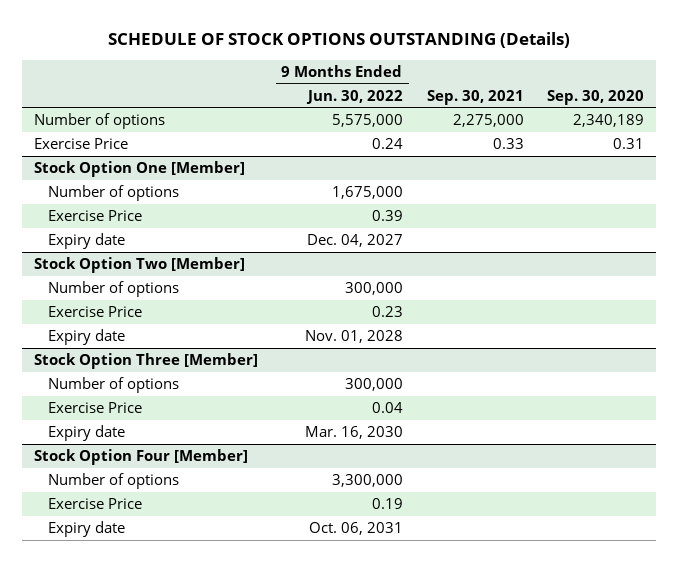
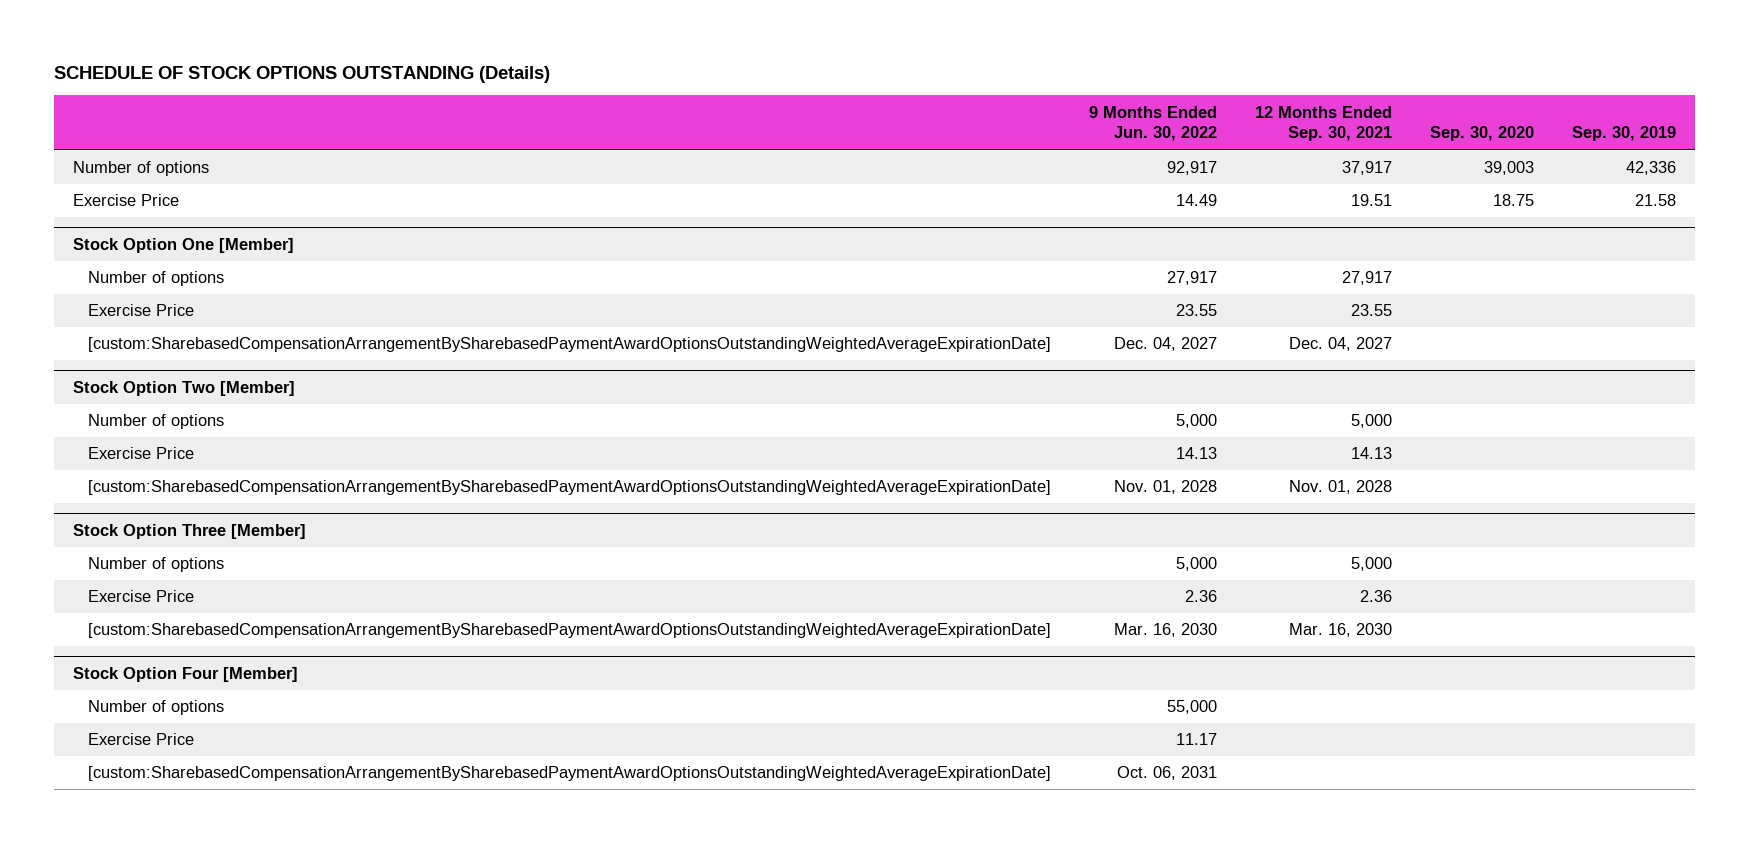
[426,89,524,105] Sep. 30, 2021 -> none
none -> [1255,105,1393,142] 12 Months Ended Sep. 30, 2021
none -> [1572,126,1677,142] Sep. 30, 2019
[331,114,403,128] 5,575,000 -> [1167,161,1218,176] 92,917
[573,114,645,128] 2,340,189 -> [1484,161,1535,176] 39,003
[371,138,403,150] 0.24 -> [1176,194,1218,207] 14.49
[613,138,645,150] 0.31 -> [1493,194,1535,207] 18.75
[331,186,403,200] 1,675,000 -> [1167,271,1218,286] 27,917
[371,210,403,222] 0.39 -> [1176,304,1218,317] 23.55
[47,233,125,250] Expiry date -> [88,337,1052,353] [custom:SharebasedCompensationArrangementBySharebasedPaymentAwardOptionsOutstandingWeightedAverageExpirationDate]
[344,282,403,296] 300,000 -> [1176,414,1218,429] 5,000
[371,306,403,318] 0.23 -> [1176,447,1218,460] 14.13
[47,329,125,346] Expiry date -> [88,480,1052,496] [custom:SharebasedCompensationArrangementBySharebasedPaymentAwardOptionsOutstandingWeightedAverageExpirationDate]
[344,378,403,392] 300,000 -> [1176,557,1218,572] 5,000
[371,402,403,414] 0.04 -> [1185,590,1218,603] 2.36
[47,425,125,442] Expiry date -> [88,623,1052,639] [custom:SharebasedCompensationArrangementBySharebasedPaymentAwardOptionsOutstandingWeightedAverageExpirationDate]
[331,474,403,488] 3,300,000 -> [1167,700,1218,715] 55,000
[371,498,403,510] 0.19 -> [1176,733,1218,746] 11.17
[47,521,125,538] Expiry date -> [88,766,1052,782] [custom:SharebasedCompensationArrangementBySharebasedPaymentAwardOptionsOutstandingWeightedAverageExpirationDate]

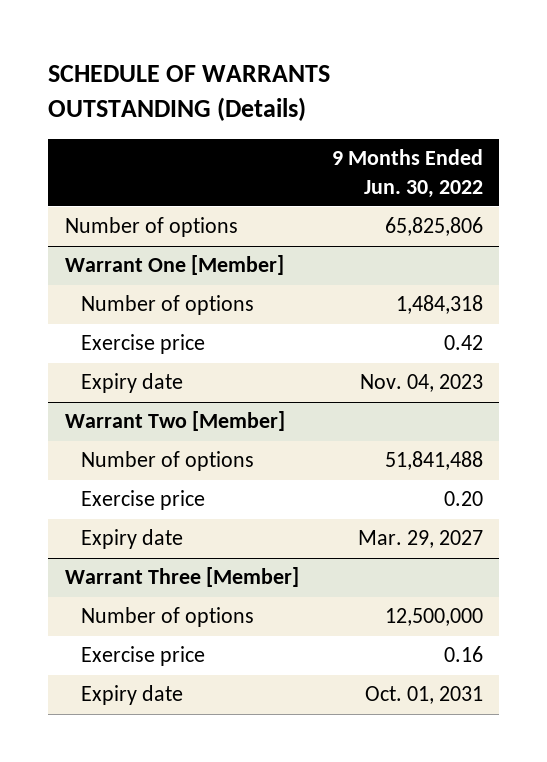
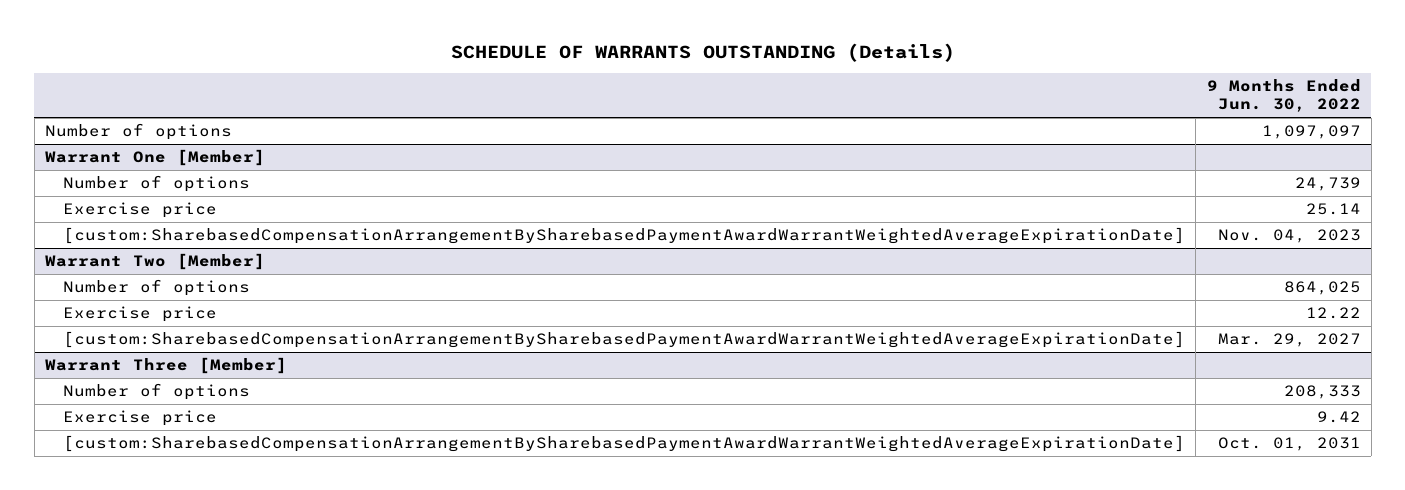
[384,217,483,237] 65,825,806 -> [1261,125,1361,140] 1,097,097
[395,295,483,315] 1,484,318 -> [1294,177,1361,192] 24,739
[443,335,483,351] 0.42 -> [1305,203,1361,216] 25.14
[80,373,183,394] Expiry date -> [63,227,1186,245] [custom:SharebasedCompensationArrangementBySharebasedPaymentAwardWarrantWeightedAverageExpirationDate]
[384,451,483,471] 51,841,488 -> [1283,281,1361,296] 864,025
[443,491,483,507] 0.20 -> [1305,307,1361,320] 12.22
[80,529,183,550] Expiry date -> [63,331,1186,349] [custom:SharebasedCompensationArrangementBySharebasedPaymentAwardWarrantWeightedAverageExpirationDate]
[384,608,483,627] 12,500,000 -> [1283,385,1361,400] 208,333
[443,646,483,663] 0.16 -> [1316,411,1361,424] 9.42
[80,685,183,706] Expiry date -> [63,435,1186,453] [custom:SharebasedCompensationArrangementBySharebasedPaymentAwardWarrantWeightedAverageExpirationDate]

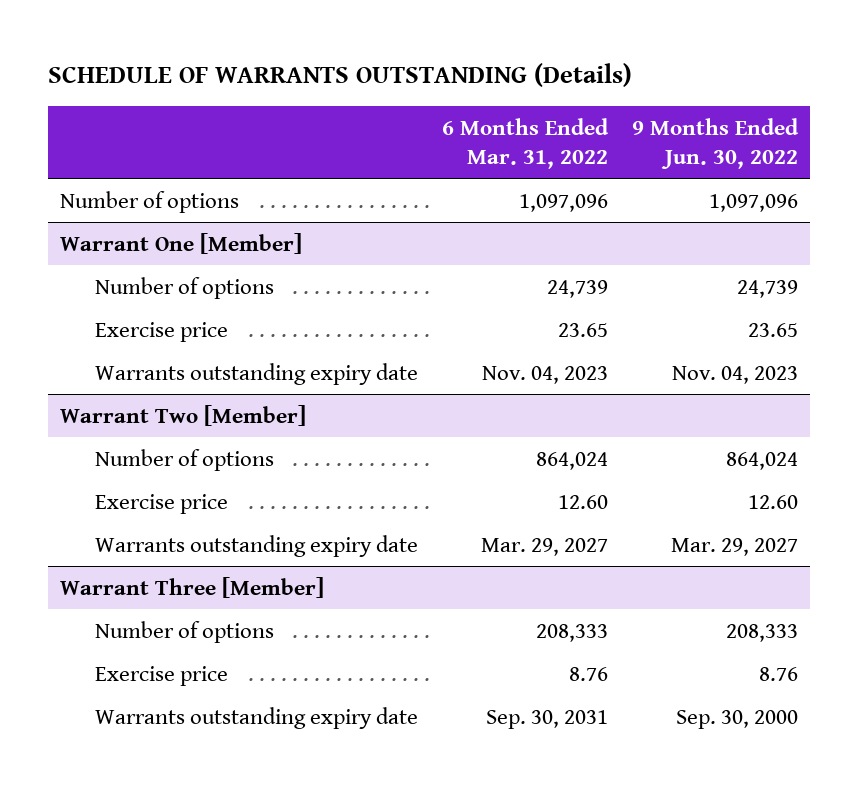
none -> [441,117,609,169] 6 Months Ended Mar. 31, 2022
[1261,125,1361,140] 1,097,097 -> [708,193,798,212] 1,097,096
[1305,203,1361,216] 25.14 -> [747,322,798,337] 23.65
[63,227,1186,245] [custom:SharebasedCompensationArrangementBySharebasedPaymentAwardWarrantWeightedAverageExpirationDate] -> [94,362,418,385] Warrants outstanding expiry date
[1283,281,1361,296] 864,025 -> [725,451,798,470] 864,024
[1305,307,1361,320] 12.22 -> [747,494,798,509] 12.60
[63,331,1186,349] [custom:SharebasedCompensationArrangementBySharebasedPaymentAwardWarrantWeightedAverageExpirationDate] -> [94,534,418,557] Warrants outstanding expiry date
[63,435,1186,453] [custom:SharebasedCompensationArrangementBySharebasedPaymentAwardWarrantWeightedAverageExpirationDate] -> none
[1316,411,1361,424] 9.42 -> [758,666,798,681] 8.76
none -> [94,706,418,729] Warrants outstanding expiry date

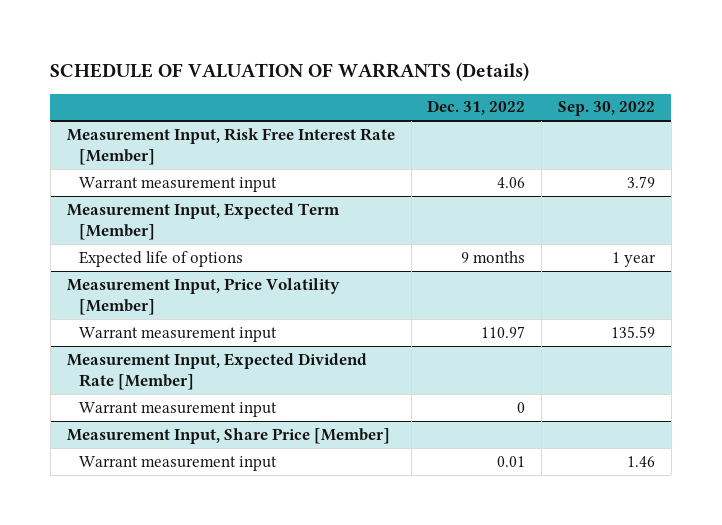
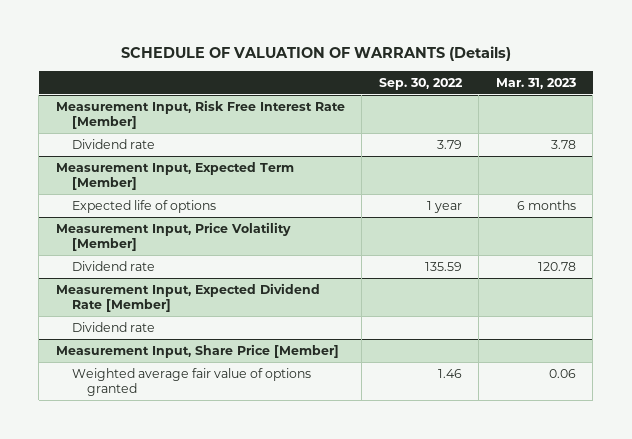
[427,100,526,116] Dec. 31, 2022 -> none
none -> [495,77,576,89] Mar. 31, 2023
[79,176,278,192] Warrant measurement input -> [71,138,155,149] Dividend rate
[79,326,278,342] Warrant measurement input -> [71,260,155,271] Dividend rate
[79,401,278,417] Warrant measurement input -> [71,321,155,332] Dividend rate
[79,455,278,471] Warrant measurement input -> [71,367,311,396] Weighted average fair value of options granted

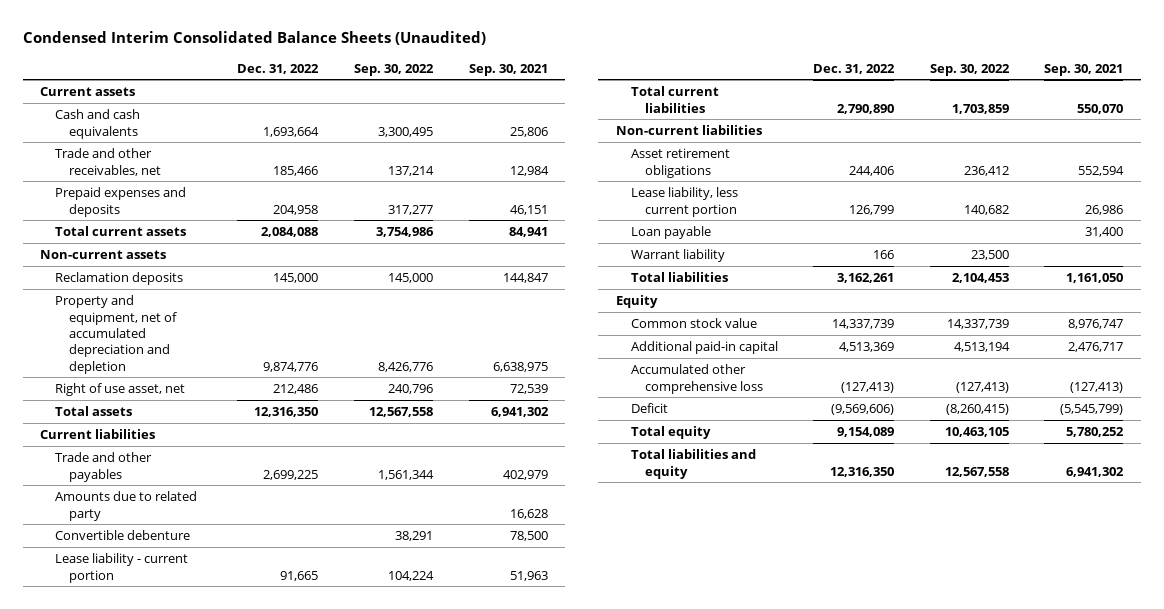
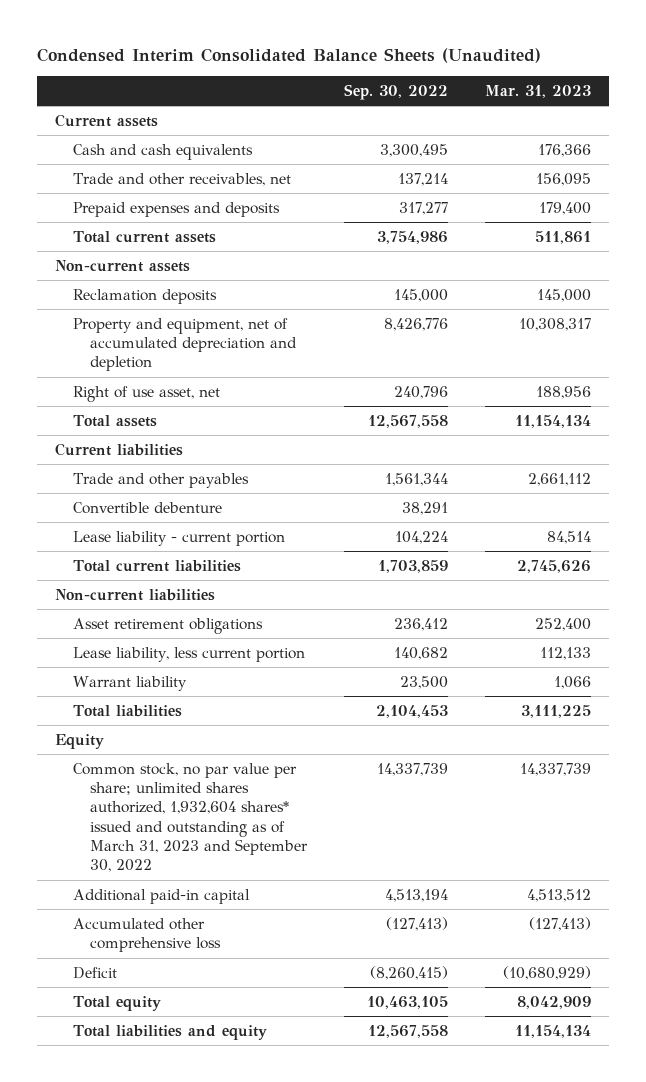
[237,63,320,74] Dec. 31, 2022 -> none
[468,63,548,76] Sep. 30, 2021 -> none
none -> [484,84,591,98] Mar. 31, 2023
[54,491,197,521] Amounts due to related party -> none
[630,226,711,240] Loan payable -> none
[630,318,757,329] Common stock value -> [72,762,309,873] Common stock, no par value per share; unlimited shares authorized, 1,932,604 shares* issued and outstanding as of March 31, 2023 and September 30, 2022

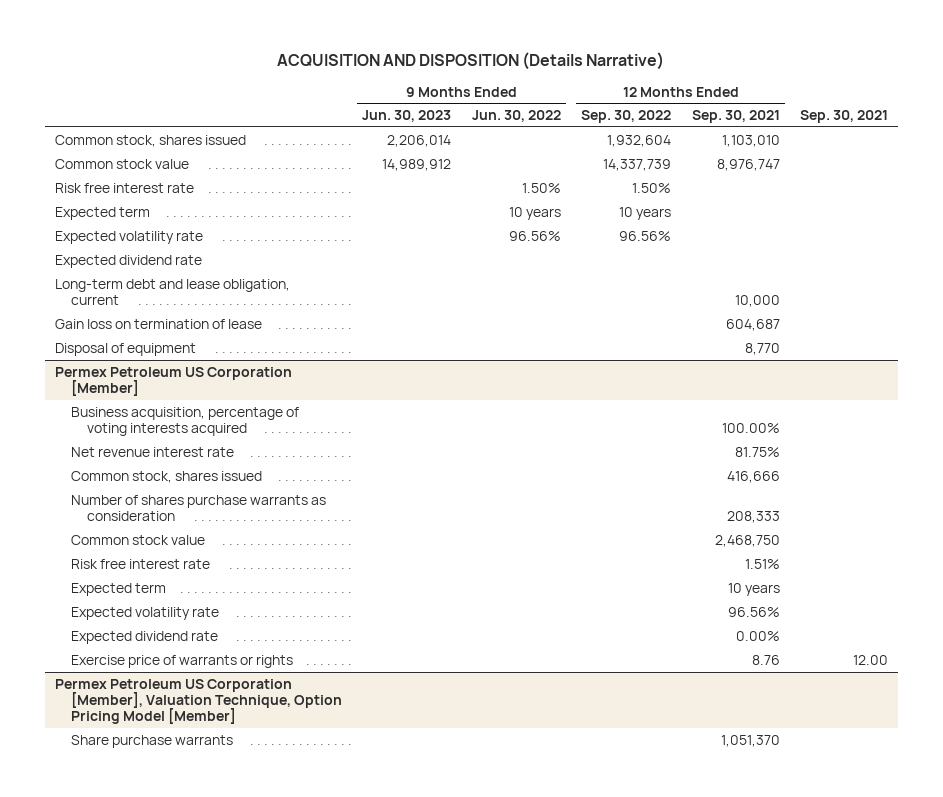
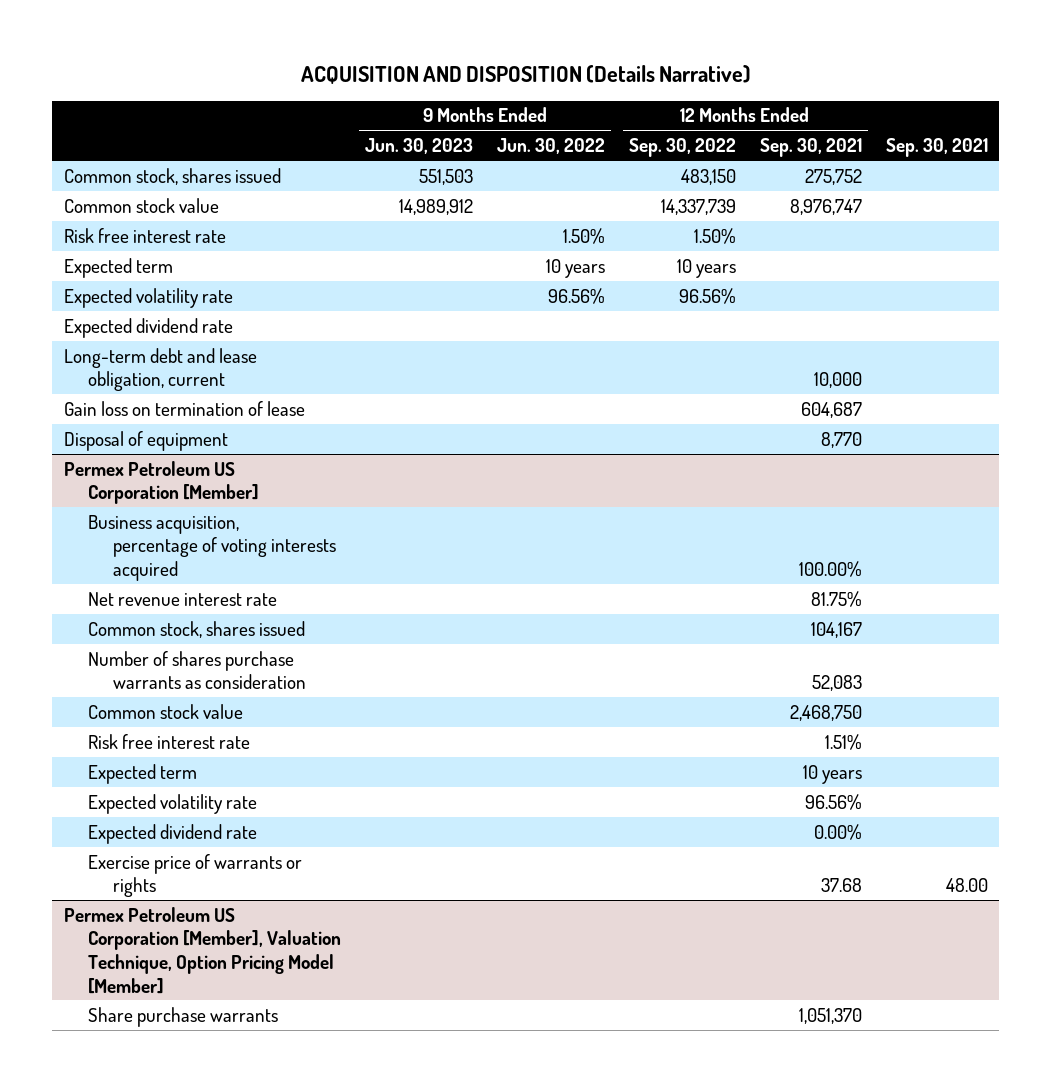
[387,134,452,147] 2,206,014 -> [419,168,474,185] 551,503
[607,134,672,147] 1,932,604 -> [680,168,736,185] 483,150
[721,134,780,147] 1,103,010 -> [804,168,862,185] 275,752
[726,470,780,483] 416,666 -> [810,621,862,638] 104,167
[726,511,780,524] 208,333 -> [811,675,862,692] 52,083
[751,654,780,665] 8.76 -> [820,878,862,893] 37.68
[853,654,889,665] 12.00 -> [945,878,988,893] 48.00

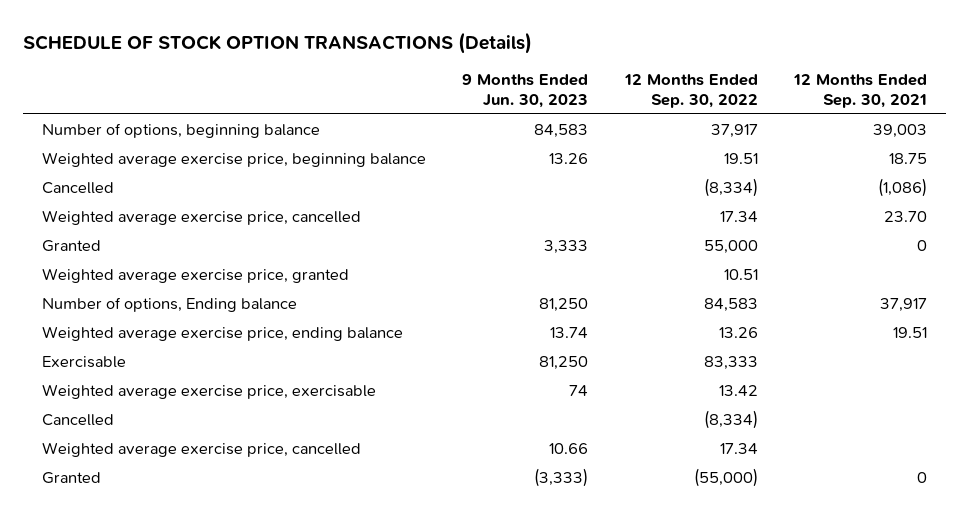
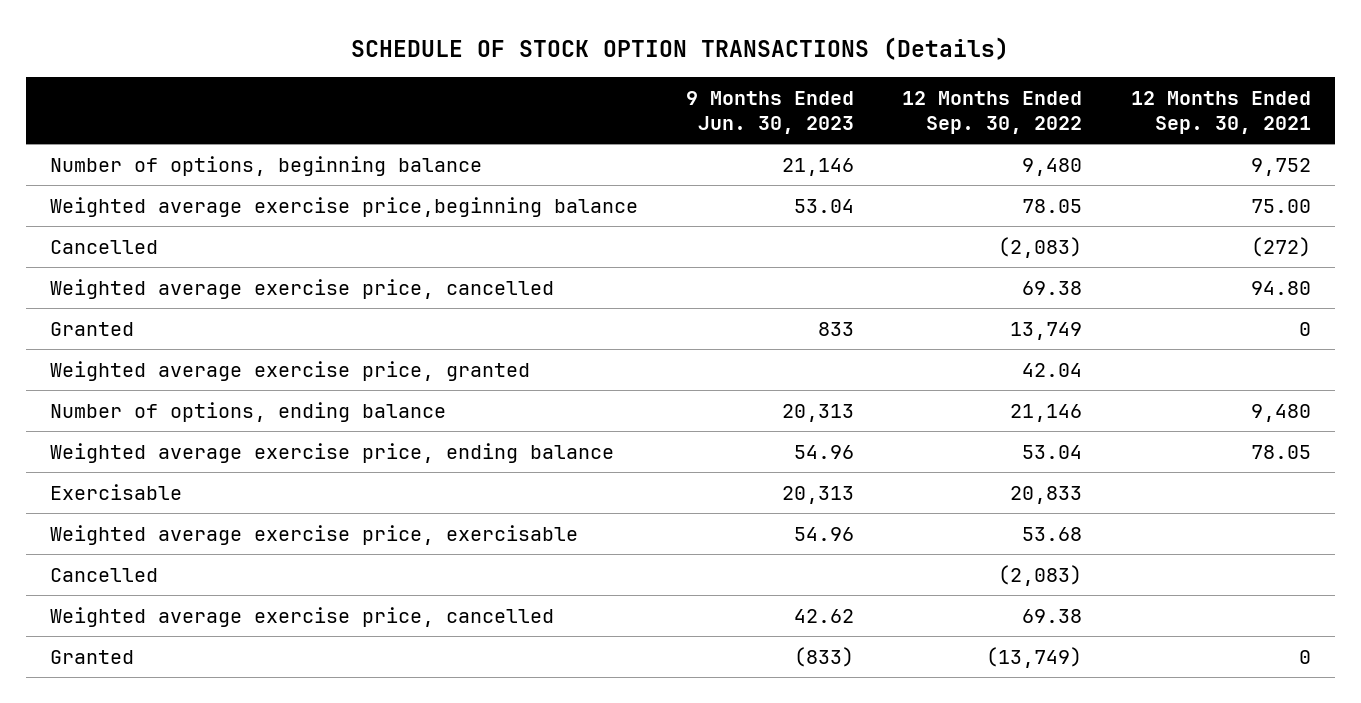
[534,124,589,139] 84,583 -> [782,157,855,176] 21,146
[710,124,758,139] 37,917 -> [1022,157,1083,176] 9,480
[873,124,928,139] 39,003 -> [1250,157,1311,176] 9,752
[41,152,426,168] Weighted average exercise price, beginning balance -> [50,196,639,217] Weighted average exercise price,beginning balance
[549,153,589,165] 13.26 -> [794,198,855,213] 53.04
[723,153,758,165] 19.51 -> [1022,198,1083,213] 78.05
[889,153,928,165] 18.75 -> [1250,198,1311,213] 75.00
[703,178,758,198] (8,334) -> [998,236,1083,258] (2,083)
[878,178,928,198] (1,086) -> [1250,236,1311,257] (272)
[719,211,758,223] 17.34 -> [1022,280,1083,295] 69.38
[884,211,928,223] 23.70 -> [1250,280,1311,295] 94.80
[544,240,589,255] 3,333 -> [818,321,855,336] 833
[703,240,758,255] 55,000 -> [1010,321,1083,340] 13,749
[723,269,758,281] 10.51 -> [1022,362,1083,377] 42.04
[41,297,297,313] Number of options, Ending balance -> [50,401,447,422] Number of options, ending balance
[539,298,589,313] 81,250 -> [782,403,855,422] 20,313
[703,298,758,313] 84,583 -> [1010,403,1083,422] 21,146
[880,298,928,313] 37,917 -> [1250,403,1311,422] 9,480
[550,327,589,339] 13.74 -> [794,444,855,459] 54.96
[718,327,758,339] 13.26 -> [1022,444,1083,459] 53.04
[893,327,928,339] 19.51 -> [1250,444,1311,459] 78.05
[539,356,589,371] 81,250 -> [782,485,855,504] 20,313
[703,356,758,371] 83,333 -> [1010,485,1083,504] 20,833
[569,385,589,397] 74 -> [794,526,855,541] 54.96
[718,385,758,397] 13.42 -> [1022,526,1083,541] 53.68
[703,410,758,430] (8,334) -> [998,564,1083,586] (2,083)
[549,443,589,455] 10.66 -> [794,608,855,623] 42.62
[719,443,758,455] 17.34 -> [1022,608,1083,623] 69.38
[534,468,589,488] (3,333) -> [794,646,855,667] (833)
[693,468,758,488] (55,000) -> [986,646,1083,668] (13,749)

